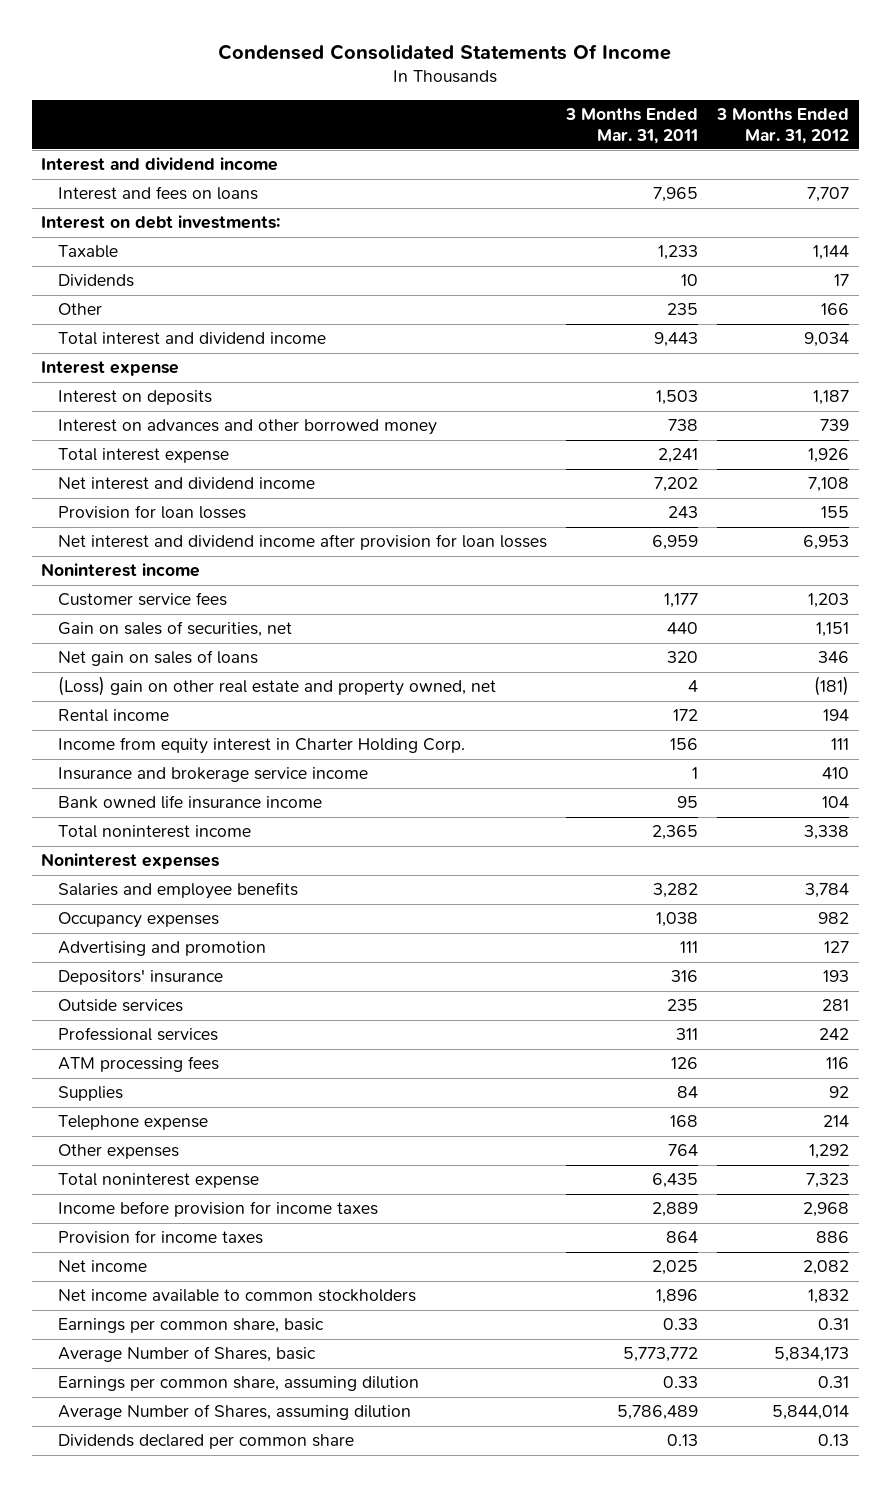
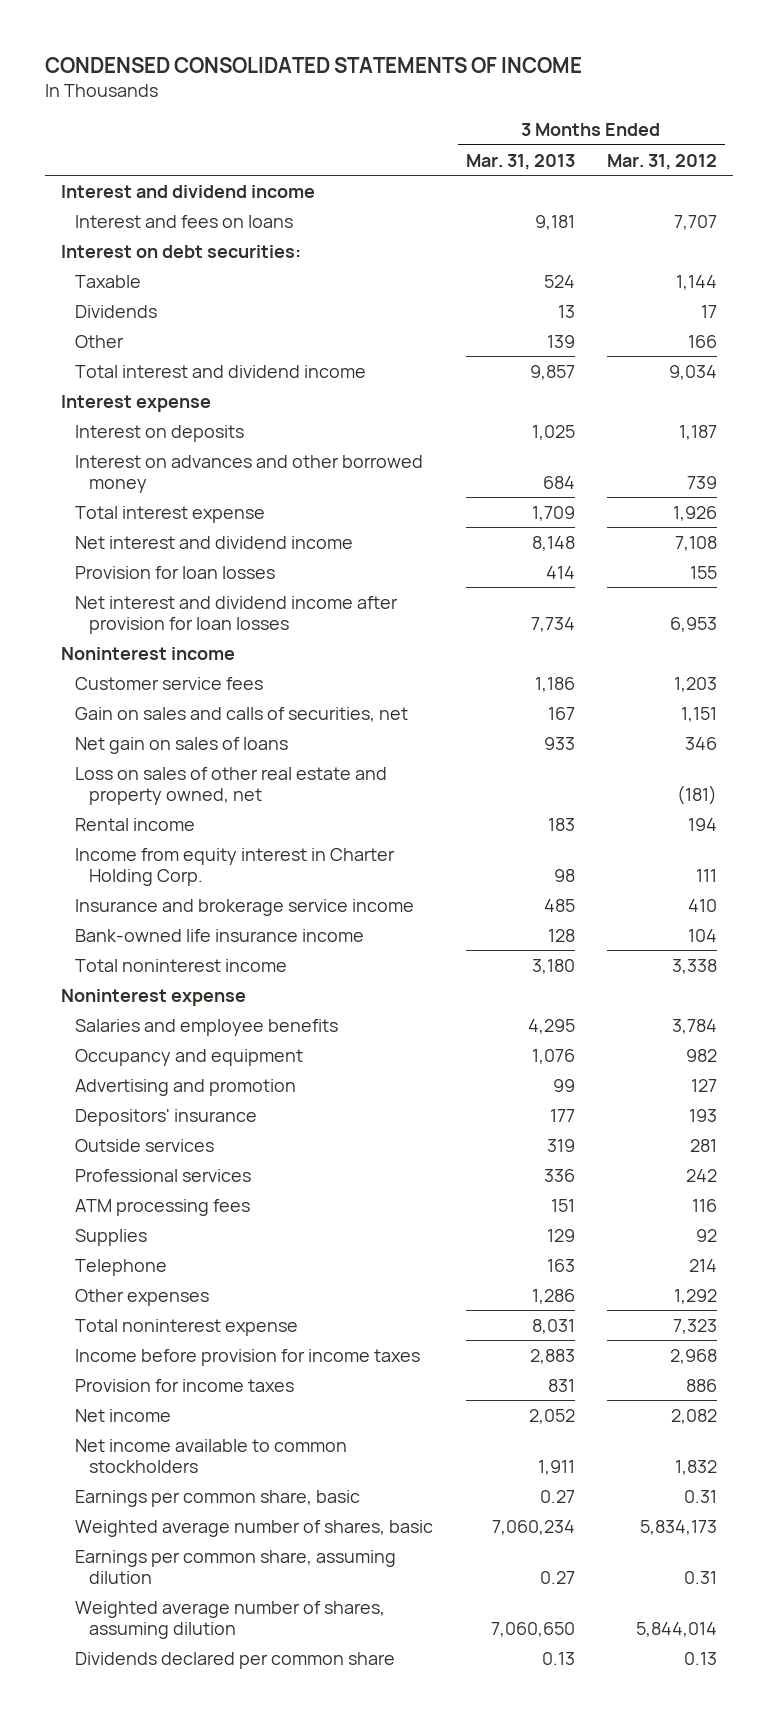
[218,43,672,60] Condensed Consolidated Statements Of Income -> [45,56,583,73] CONDENSED CONSOLIDATED STATEMENTS OF INCOME
[565,108,699,144] 3 Months Ended Mar. 31, 2011 -> none
none -> [465,153,575,170] Mar. 31, 2013
[41,215,281,230] Interest on debt investments: -> [61,244,302,258] Interest on debt securities:
[57,621,292,638] Gain on sales of securities, net -> [75,706,409,722] Gain on sales and calls of securities, net
[57,676,496,697] (Loss) gain on other real estate and property owned, net -> [75,766,388,805] Loss on sales of other real estate and property owned, net
[57,795,322,810] Bank owned life insurance income -> [75,928,365,942] Bank-owned life insurance income
[41,853,220,870] Noninterest expenses -> [61,988,247,1006] Noninterest expense
[57,912,219,929] Occupancy expenses -> [75,1048,304,1066] Occupancy and equipment
[57,1115,208,1131] Telephone expense -> [75,1258,168,1276] Telephone
[57,1346,316,1363] Average Number of Shares, basic -> [75,1519,434,1537] Weighted average number of shares, basic
[57,1404,411,1421] Average Number of Shares, assuming dilution -> [75,1600,386,1639] Weighted average number of shares, assuming dilution

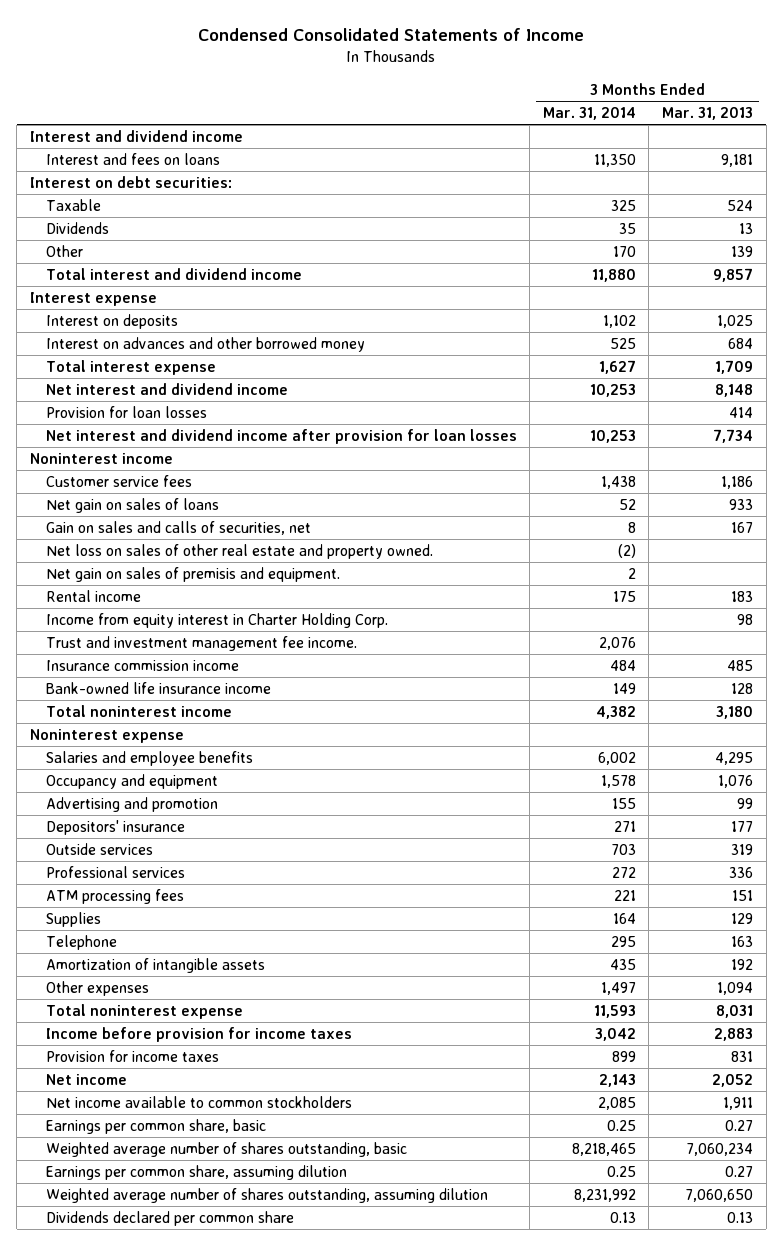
[45,56,583,73] CONDENSED CONSOLIDATED STATEMENTS OF INCOME -> [198,28,585,42] Condensed Consolidated Statements of Income
[607,153,718,170] Mar. 31, 2012 -> none
none -> [542,106,636,120] Mar. 31, 2014
[75,706,409,722] Gain on sales and calls of securities, net -> [45,520,311,535] Gain on sales and calls of securities, net
[75,766,388,805] Loss on sales of other real estate and property owned, net -> [45,543,433,559] Net loss on sales of other real estate and property owned.
none -> [45,566,340,582] Net gain on sales of premisis and equipment.
none -> [45,635,357,651] Trust and investment management fee income.
[75,898,415,916] Insurance and brokerage service income -> [45,659,239,671] Insurance commission income
none -> [45,957,265,973] Amortization of intangible assets
[531,1288,575,1304] 1,286 -> [716,981,753,995] 1,094
[75,1519,434,1537] Weighted average number of shares, basic -> [45,1141,407,1157] Weighted average number of shares outstanding, basic
[75,1600,386,1639] Weighted average number of shares, assuming dilution -> [45,1187,488,1203] Weighted average number of shares outstanding, assuming dilution

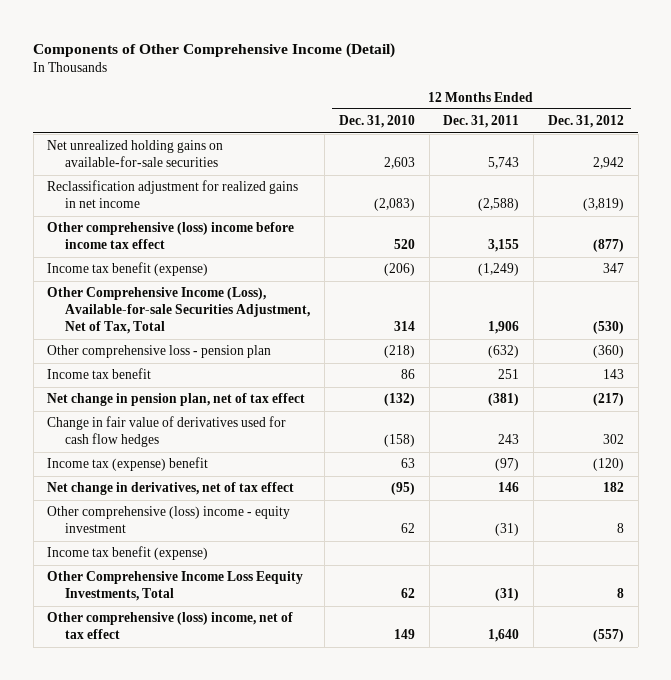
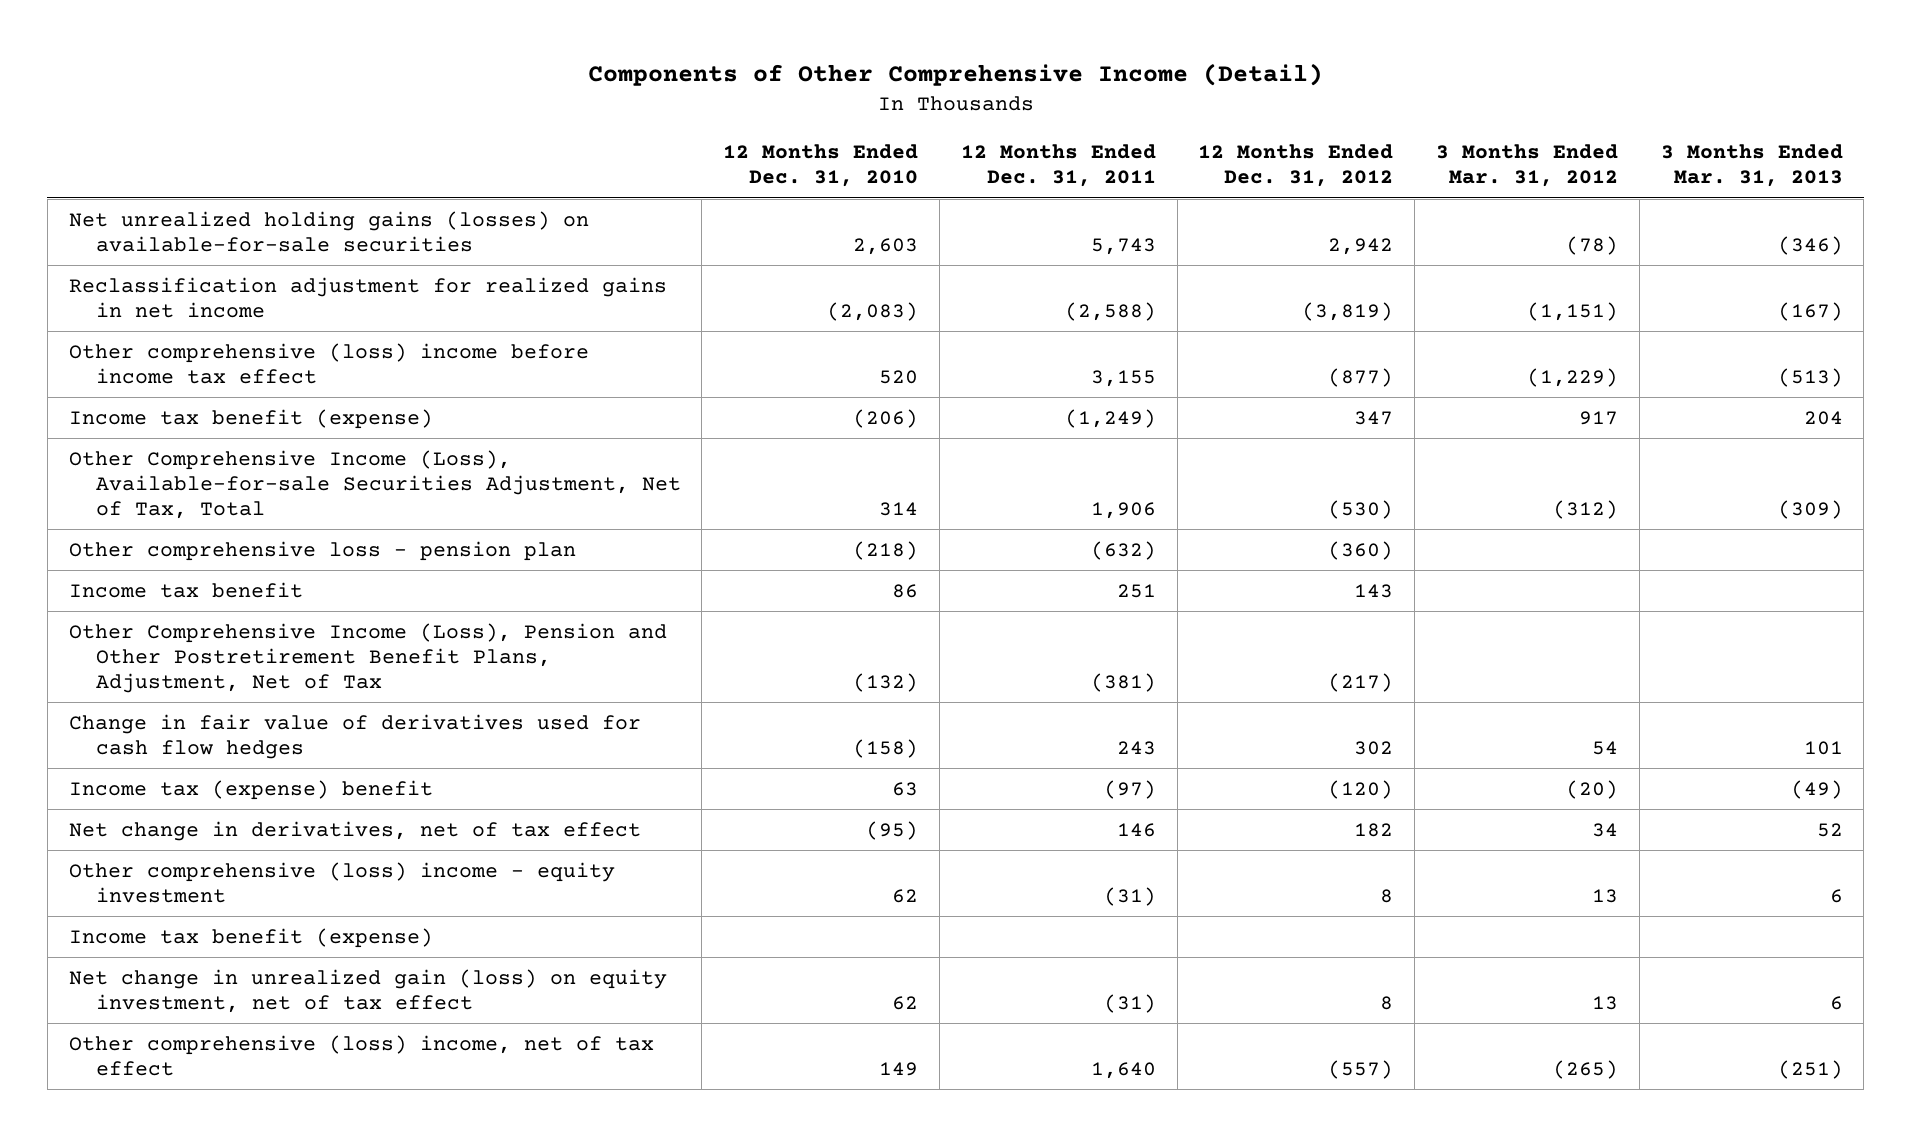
none -> [1435,144,1618,188] 3 Months Ended Mar. 31, 2012
none -> [1660,144,1843,188] 3 Months Ended Mar. 31, 2013
[47,140,224,168] Net unrealized holding gains on available-for-sale securities -> [68,210,589,252] Net unrealized holding gains (losses) on available-for-sale securities
[47,393,306,407] Net change in pension plan, net of tax effect -> [68,622,667,694] Other Comprehensive Income (Loss), Pension and Other Postretirement Benefit Plans, Adjustment, Net of Tax
[47,571,304,602] Other Comprehensive Income Loss Eequity Investments, Total -> [68,968,667,1013] Net change in unrealized gain (loss) on equity investment, net of tax effect

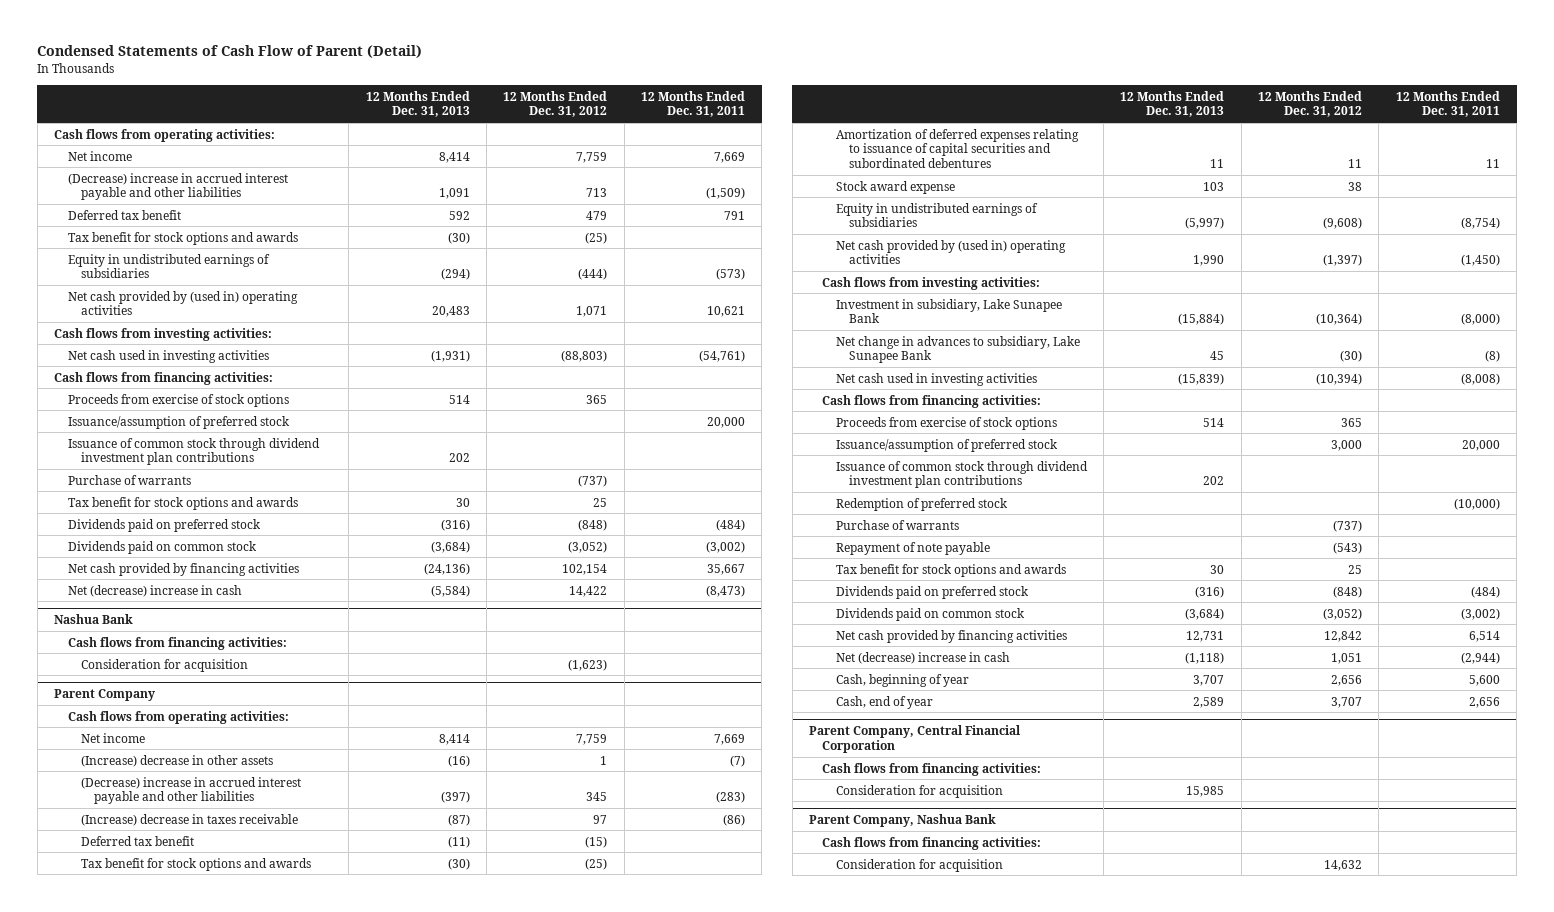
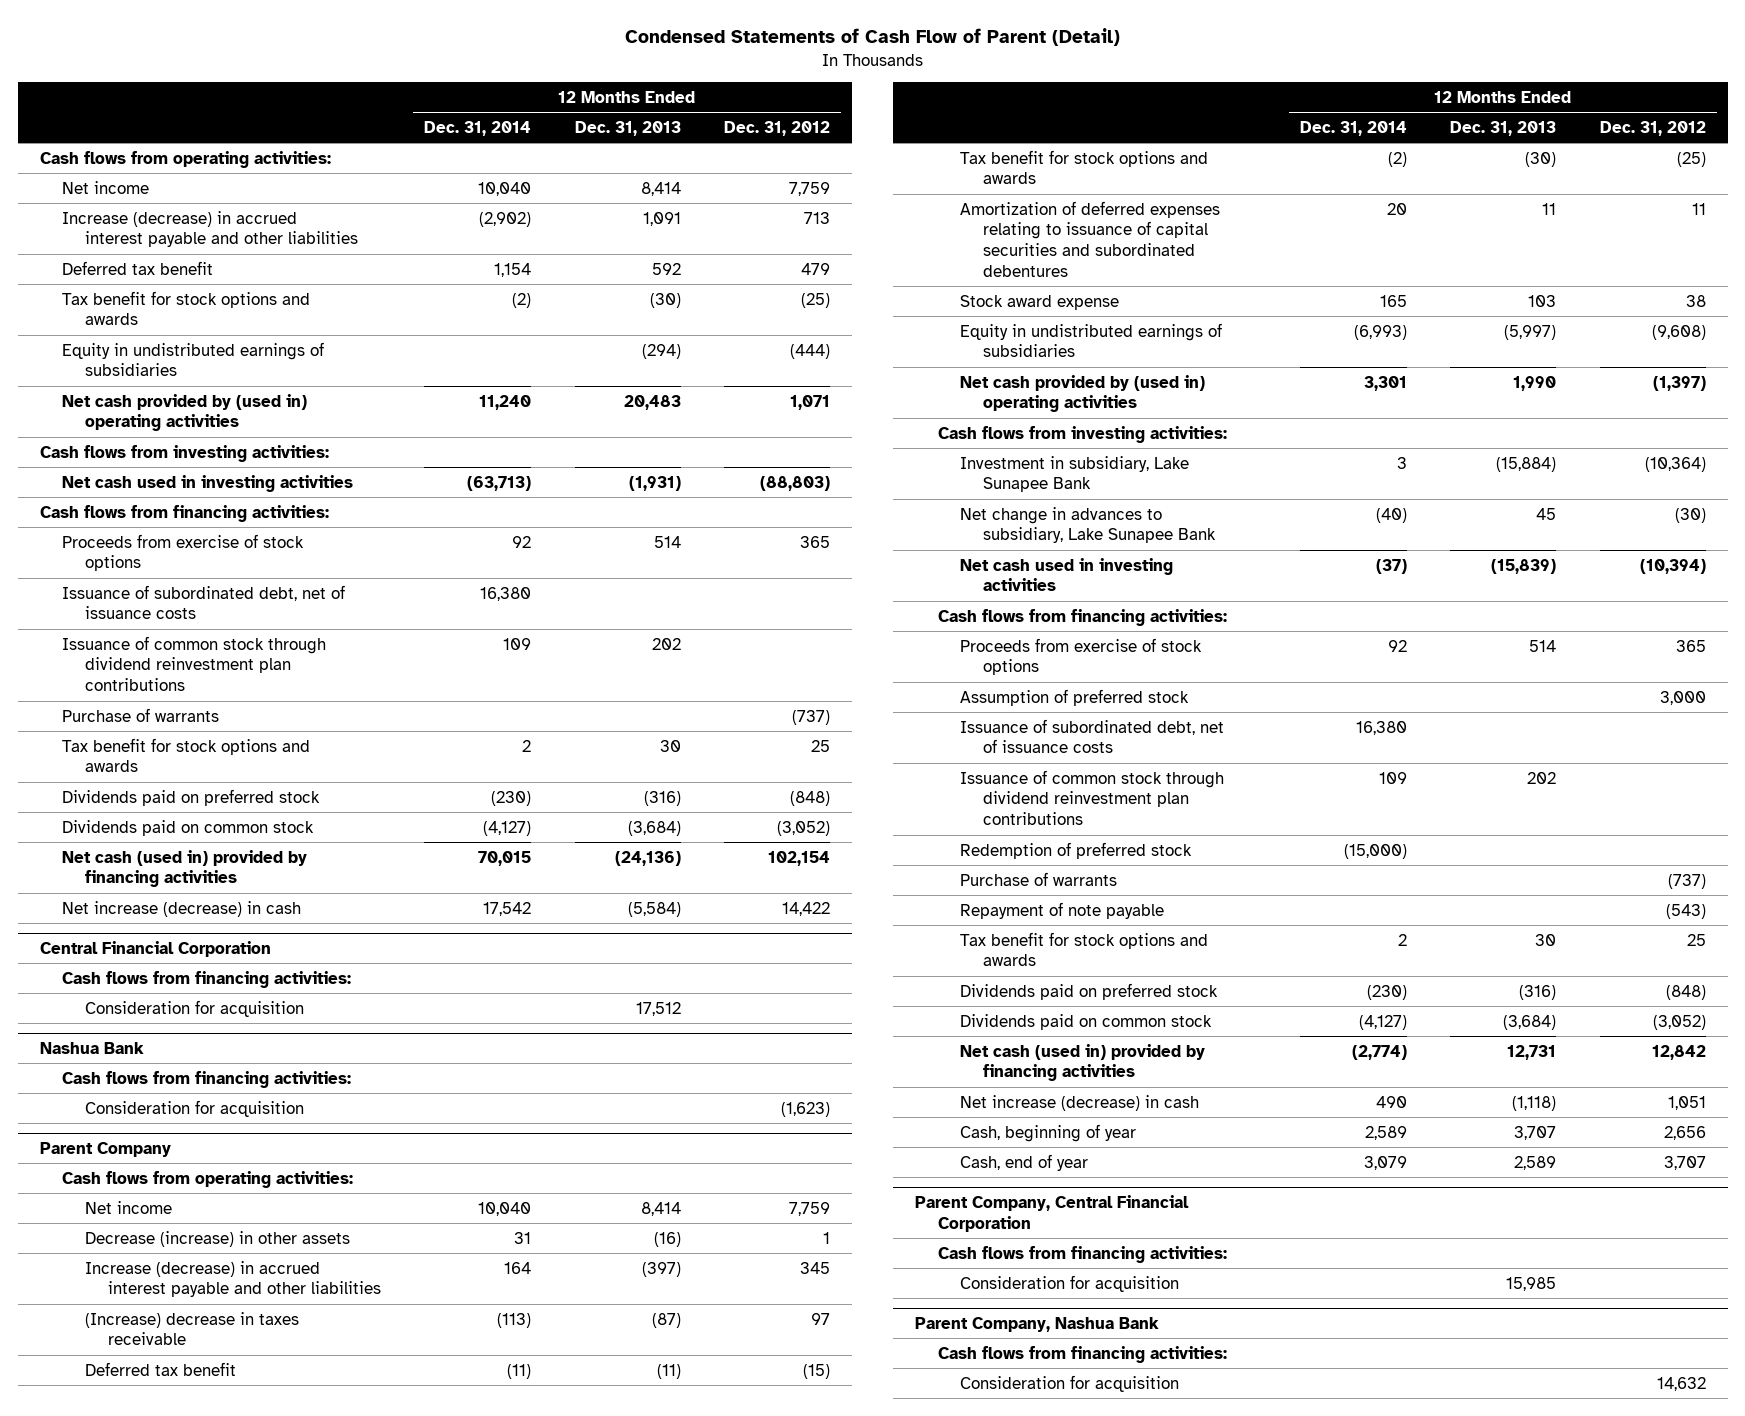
[640,90,745,118] 12 Months Ended Dec. 31, 2011 -> none
none -> [424,120,532,136] Dec. 31, 2014
[67,172,288,201] (Decrease) increase in accrued interest payable and other liabilities -> [62,210,358,248] Increase (decrease) in accrued interest payable and other liabilities
[67,415,290,429] Issuance/assumption of preferred stock -> none
none -> [62,584,346,620] Issuance of subordinated debt, net of issuance costs
[67,437,320,466] Issuance of common stock through dividend investment plan contributions -> [62,635,327,692] Issuance of common stock through dividend reinvestment plan contributions
[67,562,299,576] Net cash provided by financing activities -> [62,849,308,888] Net cash (used in) provided by financing activities
[67,584,242,597] Net (decrease) increase in cash -> [62,900,302,917] Net increase (decrease) in cash
none -> [39,941,271,958] Central Financial Corporation
none -> [62,970,352,988] Cash flows from financing activities:
none -> [84,999,304,1017] Consideration for acquisition
[81,754,274,767] (Increase) decrease in other assets -> [84,1230,350,1247] Decrease (increase) in other assets
[81,776,302,805] (Decrease) increase in accrued interest payable and other liabilities -> [84,1260,381,1298] Increase (decrease) in accrued interest payable and other liabilities
[835,438,1058,452] Issuance/assumption of preferred stock -> [960,688,1190,706] Assumption of preferred stock
none -> [960,718,1225,754] Issuance of subordinated debt, net of issuance costs
[835,460,1088,489] Issuance of common stock through dividend investment plan contributions -> [960,769,1225,826] Issuance of common stock through dividend reinvestment plan contributions
[835,629,1067,643] Net cash provided by financing activities -> [960,1043,1206,1082] Net cash (used in) provided by financing activities
[835,651,1010,664] Net (decrease) increase in cash -> [960,1094,1200,1111] Net increase (decrease) in cash

